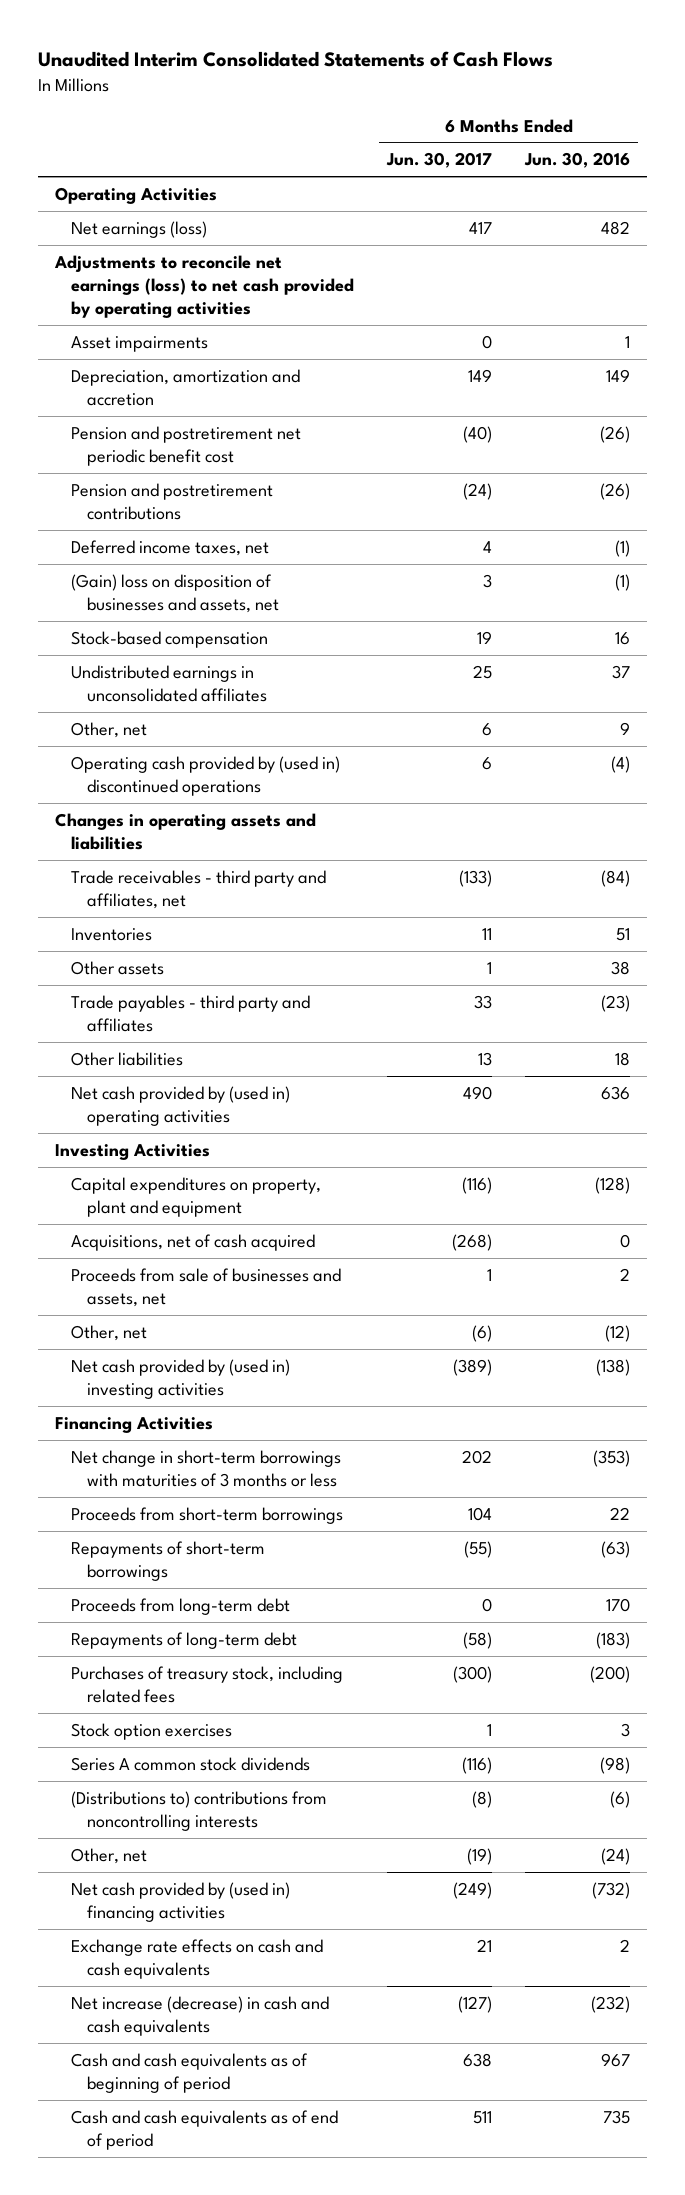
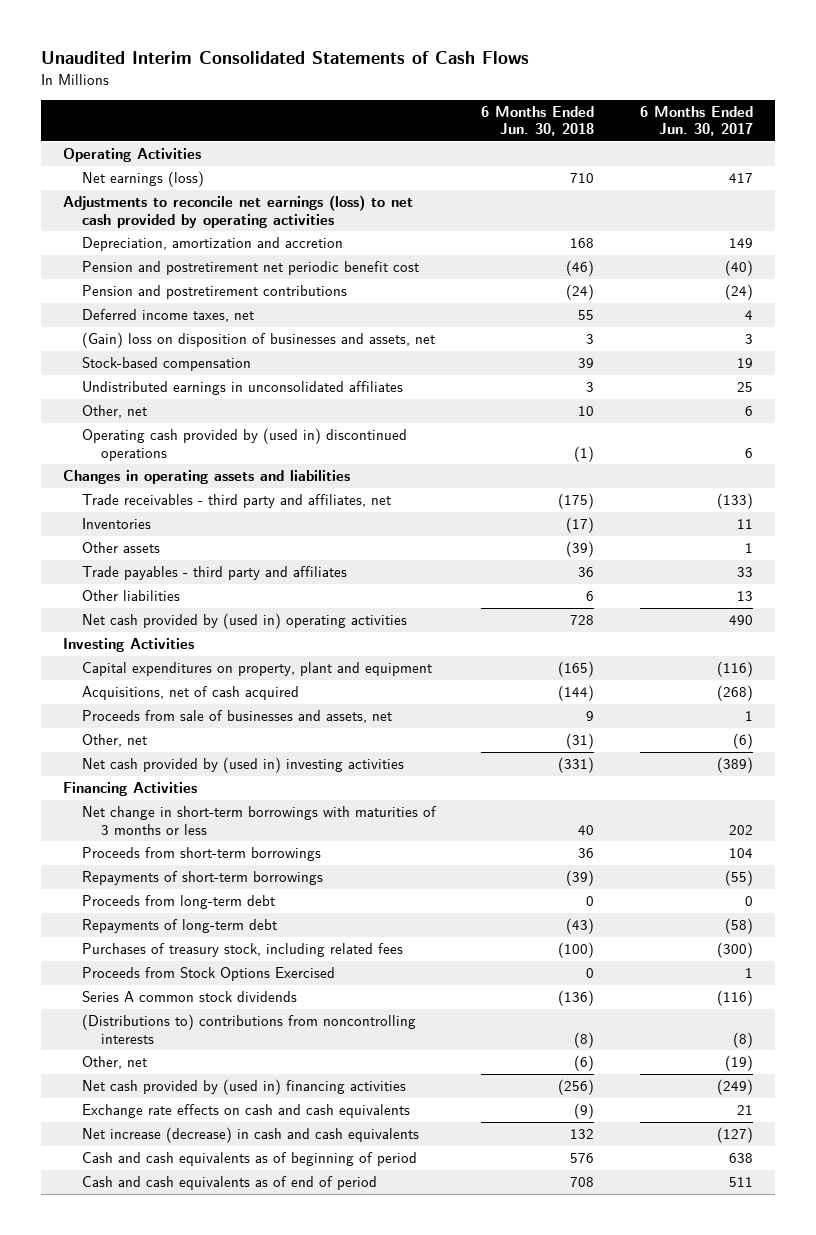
[524,152,631,169] Jun. 30, 2016 -> none
none -> [481,105,595,137] 6 Months Ended Jun. 30, 2018
[71,335,209,352] Asset impairments -> none
[71,1722,233,1740] Stock option exercises -> [82,967,336,982] Proceeds from Stock Options Exercised

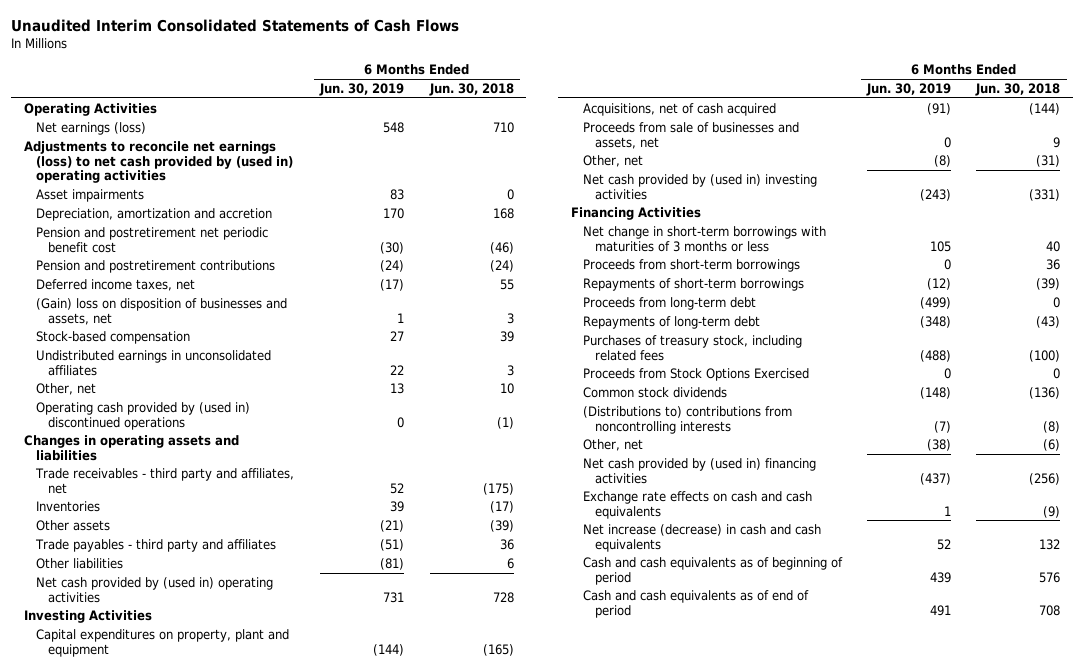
[639,105,753,137] 6 Months Ended Jun. 30, 2017 -> none
none -> [319,82,405,96] Jun. 30, 2019
[63,195,414,228] Adjustments to reconcile net earnings (loss) to net cash provided by operating activities -> [24,140,294,184] Adjustments to reconcile net earnings (loss) to net cash provided by (used in) operating activities
none -> [36,188,145,202] Asset impairments
[82,991,298,1003] Series A common stock dividends -> [582,386,727,398] Common stock dividends

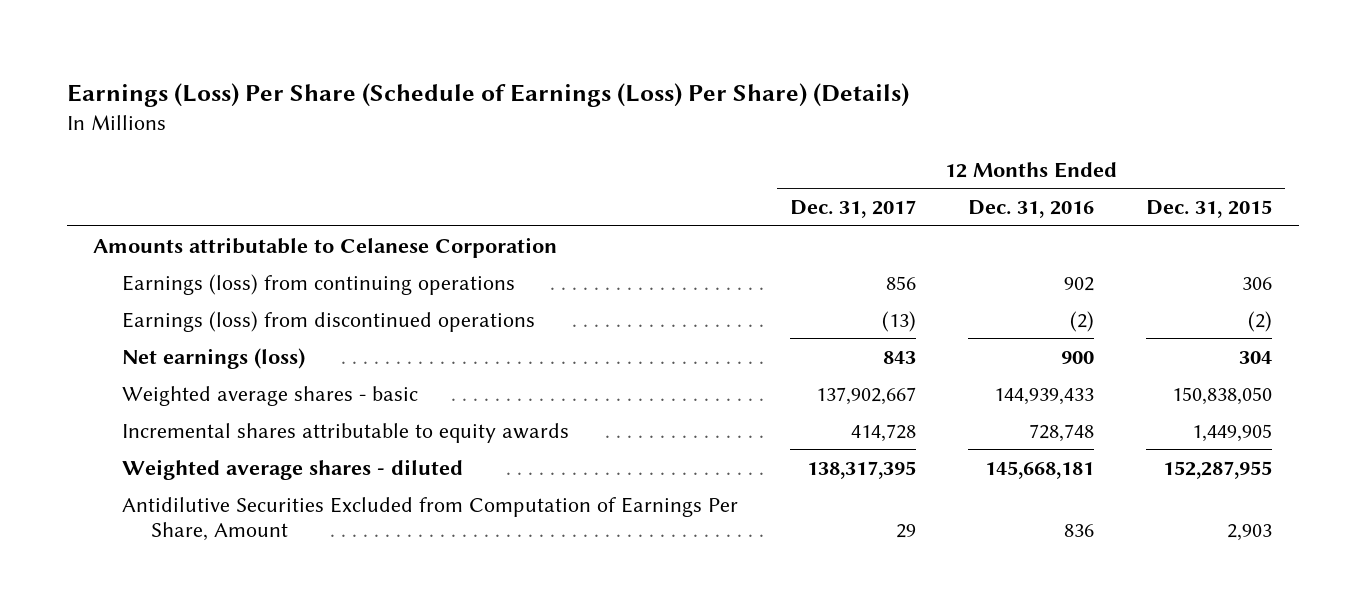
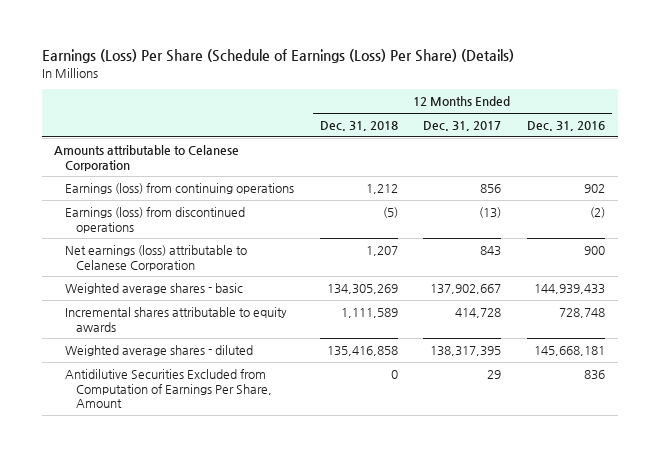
[1146,200,1273,219] Dec. 31, 2015 -> none
none -> [319,121,398,132] Dec. 31, 2018
[121,347,305,369] Net earnings (loss) -> [65,245,248,271] Net earnings (loss) attributable to Celanese Corporation

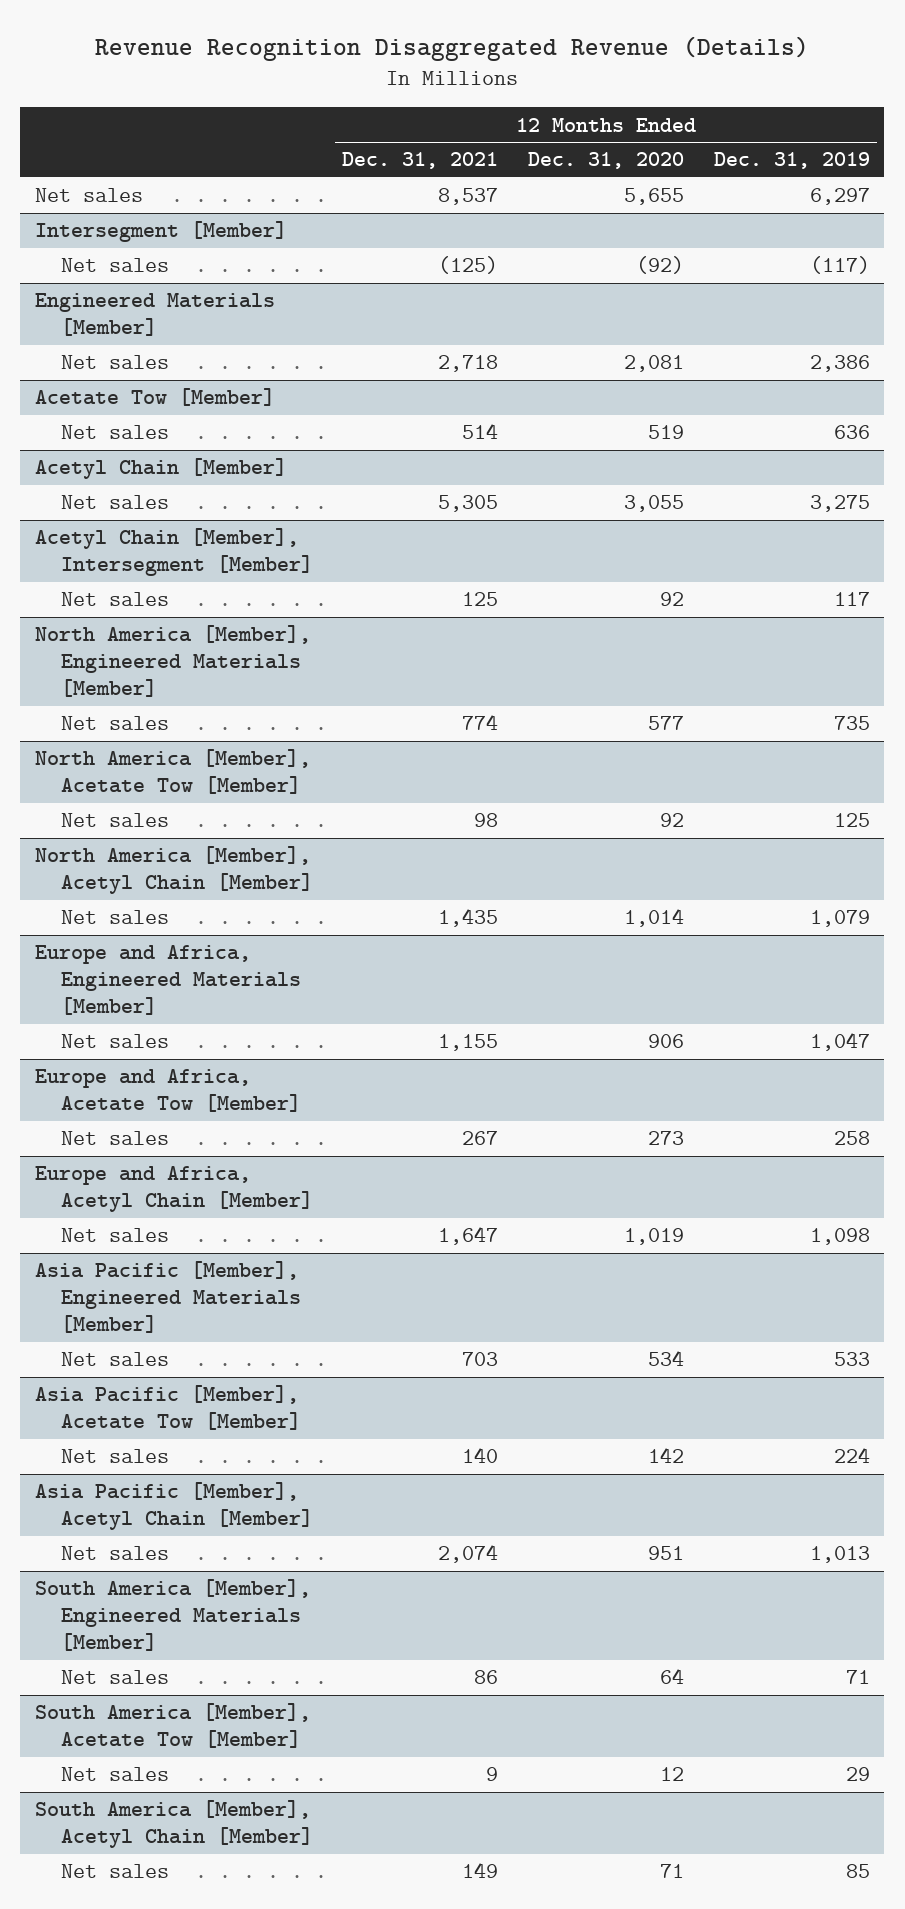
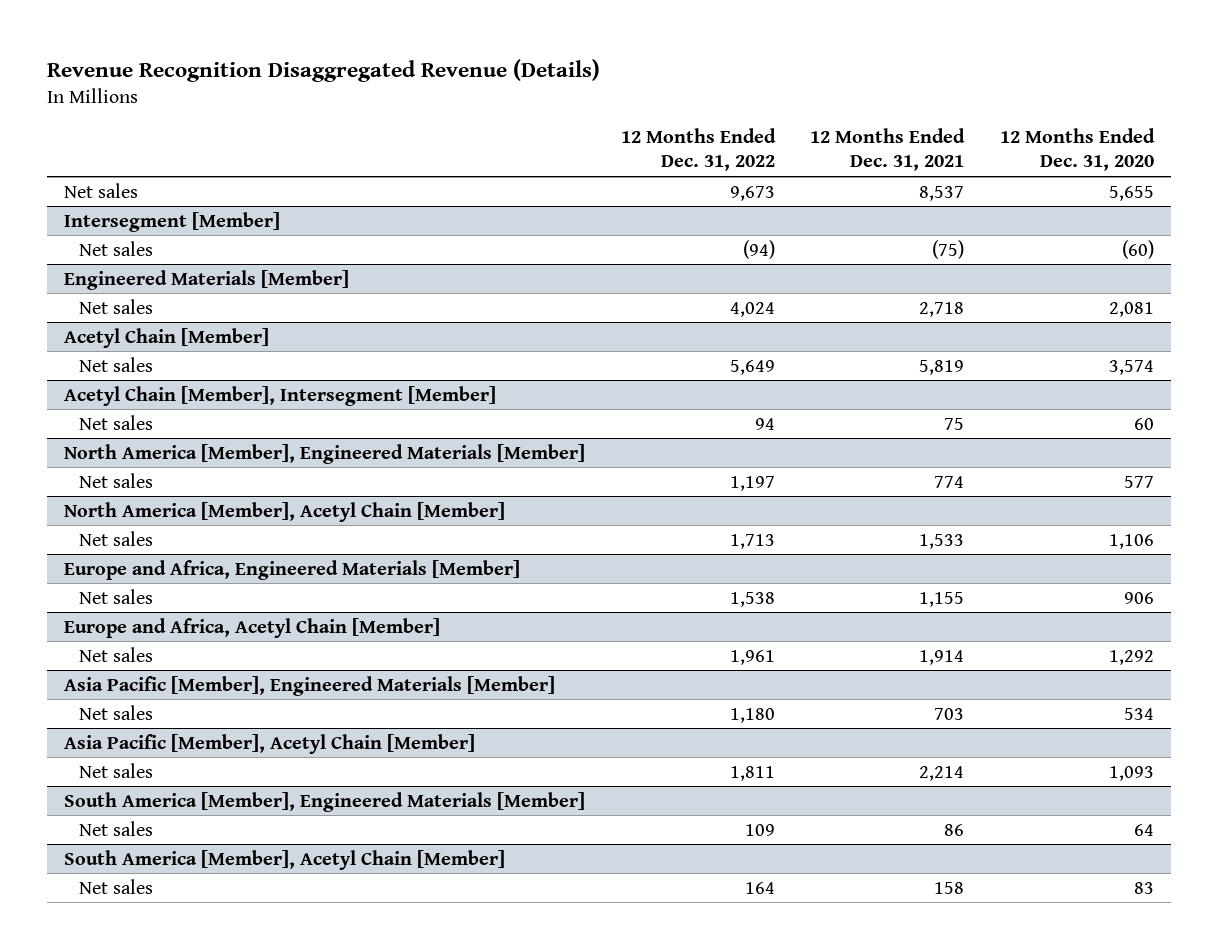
[713,152,870,170] Dec. 31, 2019 -> none
none -> [620,128,776,172] 12 Months Ended Dec. 31, 2022
[438,256,499,275] (125) -> [932,239,965,259] (75)
[635,256,684,275] (92) -> [1121,239,1154,259] (60)
[35,388,276,407] Acetate Tow [Member] -> none
[60,425,169,440] Net sales -> none
[438,495,499,513] 5,305 -> [919,359,965,375] 5,819
[623,495,684,513] 3,055 -> [1108,359,1154,375] 3,574
[462,592,499,607] 125 -> [944,417,965,430] 75
[659,592,684,607] 92 -> [1133,417,1154,430] 60
[35,749,312,795] North America [Member], Acetate Tow [Member] -> none
[60,813,169,828] Net sales -> none
[438,908,499,928] 1,435 -> [919,533,965,549] 1,533
[623,908,684,928] 1,014 -> [1108,533,1154,549] 1,106
[35,1069,301,1113] Europe and Africa, Acetate Tow [Member] -> none
[60,1131,169,1146] Net sales -> none
[438,1226,499,1246] 1,647 -> [919,649,965,665] 1,914
[623,1228,684,1246] 1,019 -> [1108,649,1154,665] 1,292
[35,1385,301,1431] Asia Pacific [Member], Acetate Tow [Member] -> none
[60,1449,169,1464] Net sales -> none
[438,1544,499,1564] 2,074 -> [919,765,965,781] 2,214
[647,1546,684,1561] 951 -> [1108,765,1154,781] 1,093
[35,1703,312,1749] South America [Member], Acetate Tow [Member] -> none
[60,1767,169,1782] Net sales -> none
[462,1862,499,1879] 149 -> [934,881,965,894] 158
[659,1864,684,1879] 71 -> [1133,881,1154,894] 83

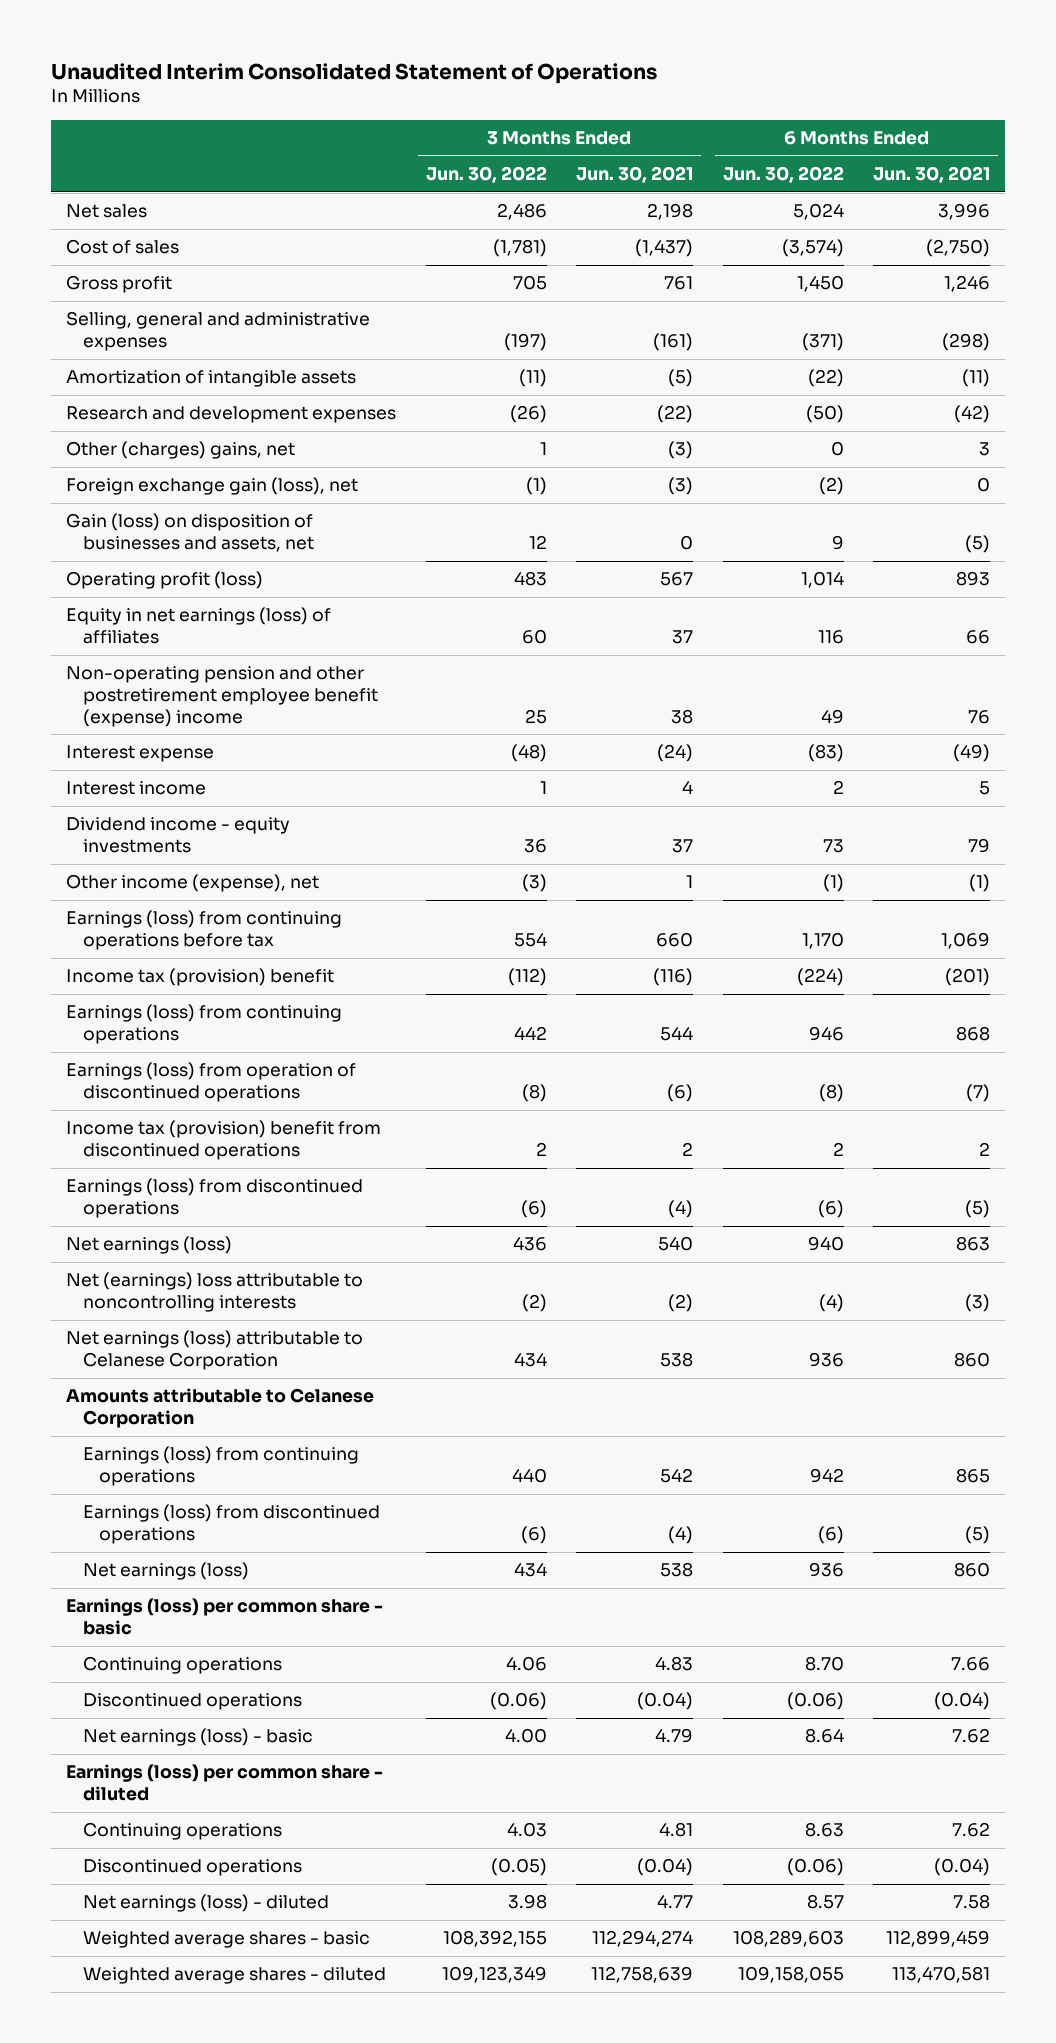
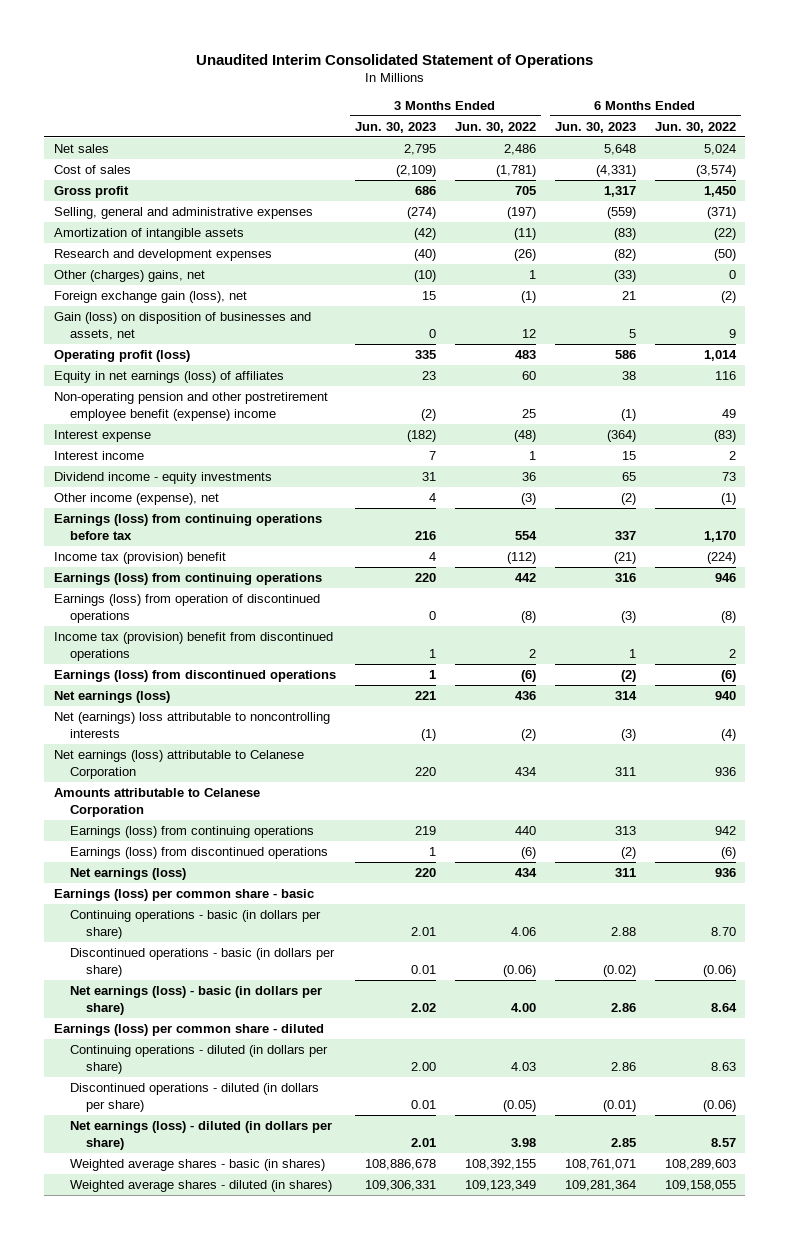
[576,166,694,184] Jun. 30, 2021 -> none
[873,166,991,184] Jun. 30, 2021 -> none
none -> [354,121,436,133] Jun. 30, 2023
none -> [554,121,636,133] Jun. 30, 2023
[82,1656,282,1675] Continuing operations -> [70,909,322,939] Continuing operations - basic (in dollars per share)
[82,1693,302,1711] Discontinued operations -> [70,947,336,977] Discontinued operations - basic (in dollars per share)
[82,1728,313,1747] Net earnings (loss) - basic -> [70,985,323,1015] Net earnings (loss) - basic (in dollars per share)
[82,1822,282,1841] Continuing operations -> [70,1044,329,1074] Continuing operations - diluted (in dollars per share)
[82,1859,302,1877] Discontinued operations -> [70,1082,320,1112] Discontinued operations - diluted (in dollars per share)
[82,1894,329,1913] Net earnings (loss) - diluted -> [70,1120,333,1150] Net earnings (loss) - diluted (in dollars per share)
[82,1931,370,1949] Weighted average shares - basic -> [70,1158,326,1171] Weighted average shares - basic (in shares)
[82,1967,386,1985] Weighted average shares - diluted -> [70,1179,333,1192] Weighted average shares - diluted (in shares)

